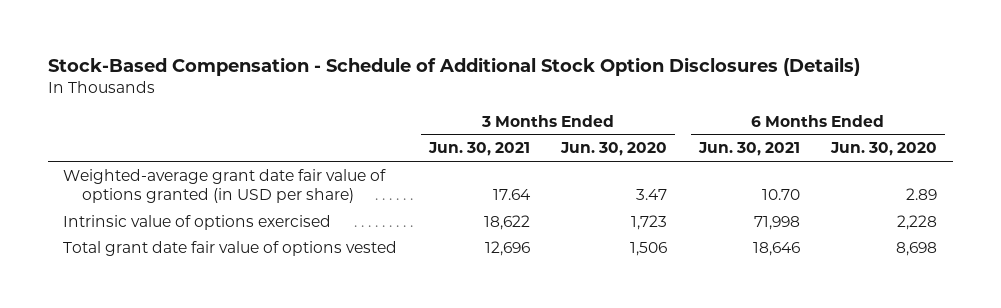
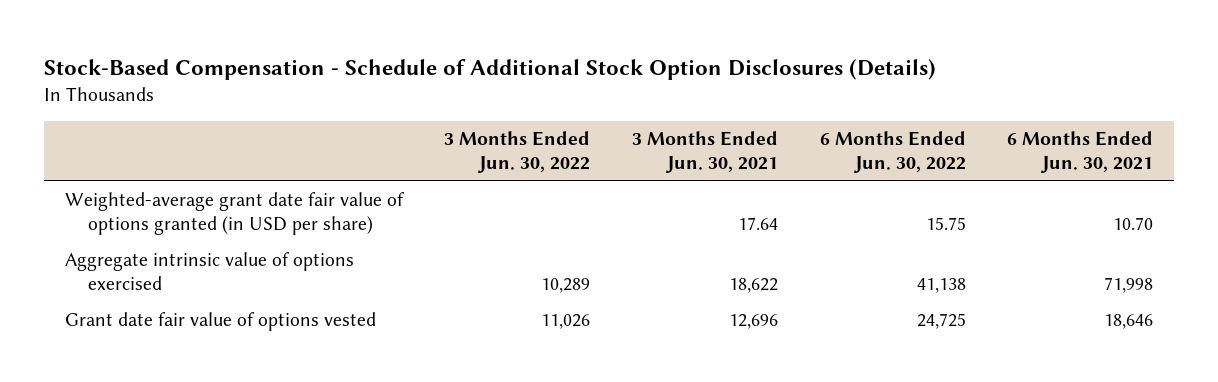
[560,142,668,157] Jun. 30, 2020 -> none
[830,142,938,157] Jun. 30, 2020 -> none
none -> [444,131,591,174] 3 Months Ended Jun. 30, 2022
none -> [819,131,966,174] 6 Months Ended Jun. 30, 2022
[63,214,332,230] Intrinsic value of options exercised -> [64,252,354,291] Aggregate intrinsic value of options exercised
[63,240,398,256] Total grant date fair value of options vested -> [64,312,376,332] Grant date fair value of options vested

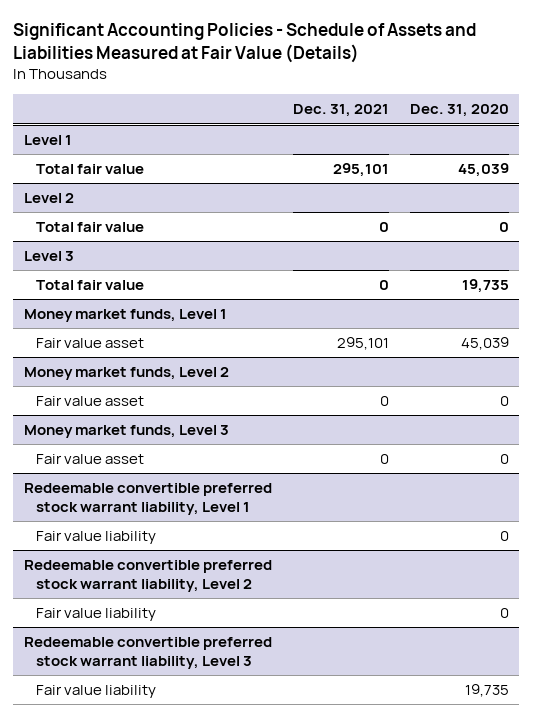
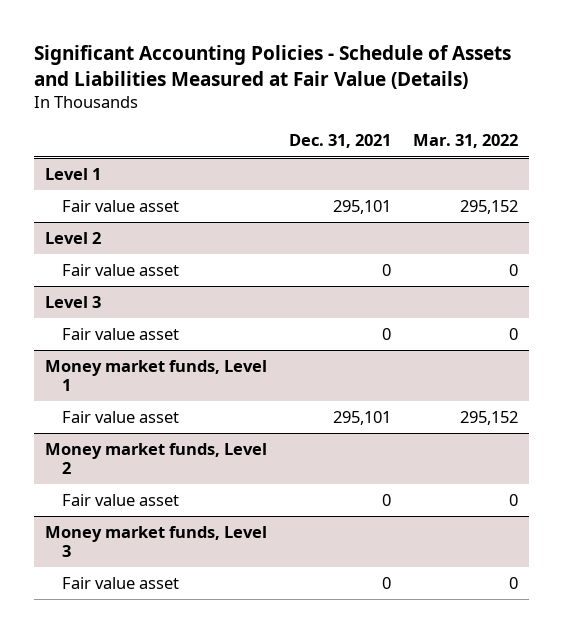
[409,104,509,118] Dec. 31, 2020 -> none
none -> [412,134,518,149] Mar. 31, 2022
[35,164,144,175] Total fair value -> [61,199,179,212] Fair value asset
[35,222,144,233] Total fair value -> [61,263,179,276] Fair value asset
[35,280,144,291] Total fair value -> [61,327,179,340] Fair value asset
[23,483,272,515] Redeemable convertible preferred stock warrant liability, Level 1 -> none
[35,531,156,545] Fair value liability -> none
[23,560,272,592] Redeemable convertible preferred stock warrant liability, Level 2 -> none
[35,608,156,622] Fair value liability -> none
[23,637,272,669] Redeemable convertible preferred stock warrant liability, Level 3 -> none
[35,685,156,699] Fair value liability -> none

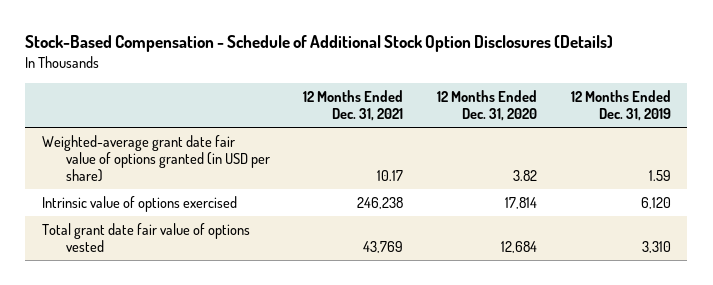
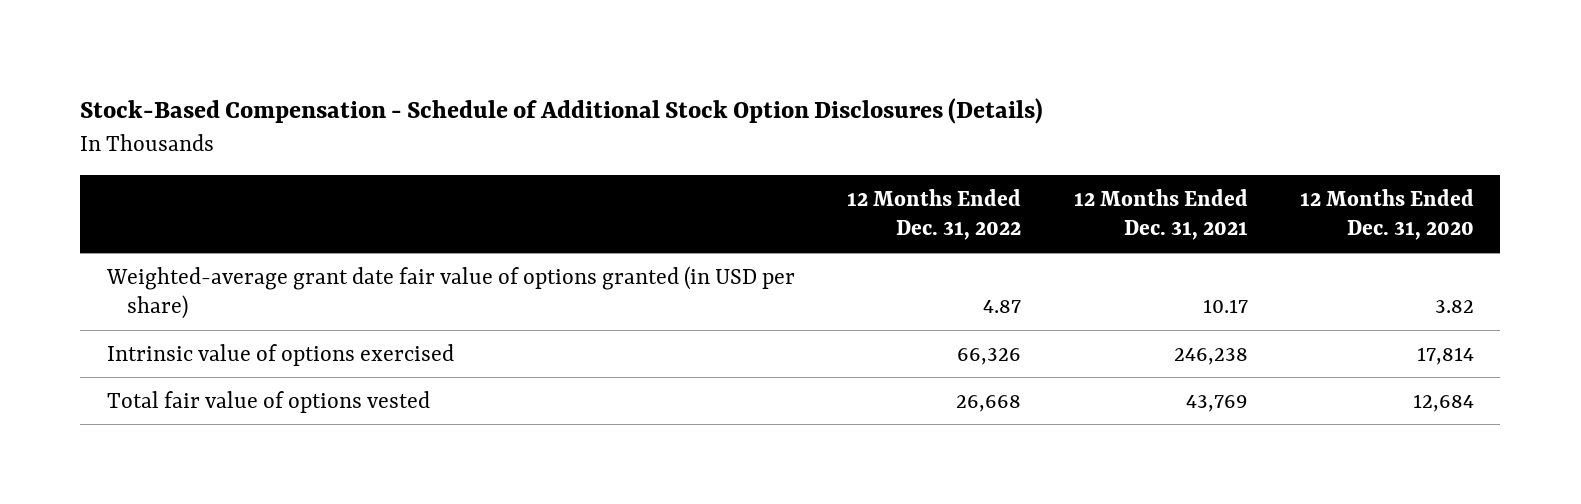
[570,89,671,121] 12 Months Ended Dec. 31, 2019 -> none
none -> [847,188,1022,241] 12 Months Ended Dec. 31, 2022
[42,222,251,252] Total grant date fair value of options vested -> [106,390,430,413] Total fair value of options vested

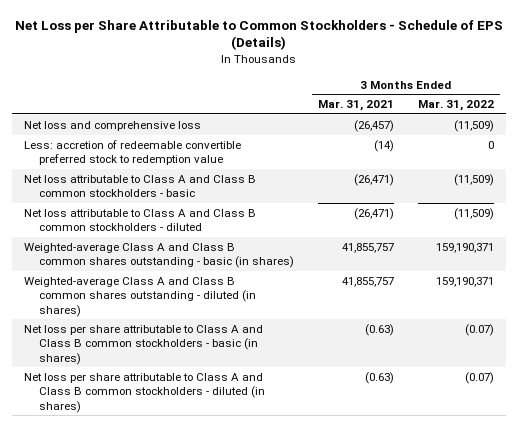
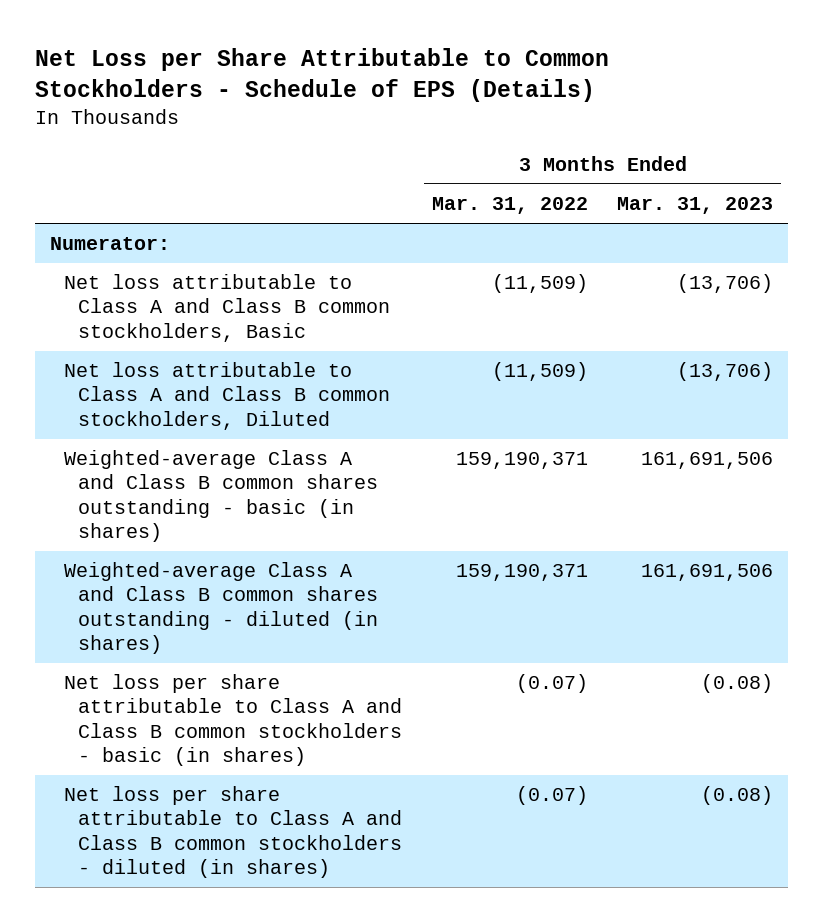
[317,100,394,112] Mar. 31, 2021 -> none
none -> [617,197,774,215] Mar. 31, 2023
[23,120,201,131] Net loss and comprehensive loss -> none
[23,139,241,166] Less: accretion of redeemable convertible preferred stock to redemption value -> none
none -> [49,237,170,251] Numerator:
[23,174,256,198] Net loss attributable to Class A and Class B common stockholders - basic -> [63,274,391,342] Net loss attributable to Class A and Class B common stockholders, Basic
[23,208,256,232] Net loss attributable to Class A and Class B common stockholders - diluted -> [63,362,391,430] Net loss attributable to Class A and Class B common stockholders, Diluted

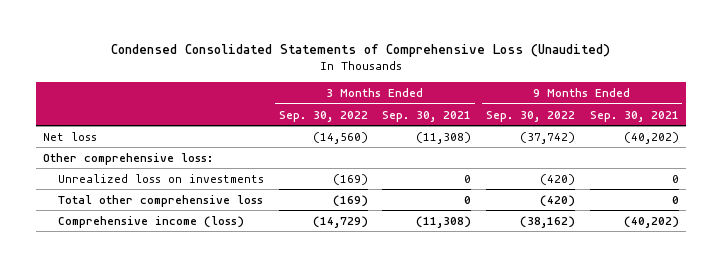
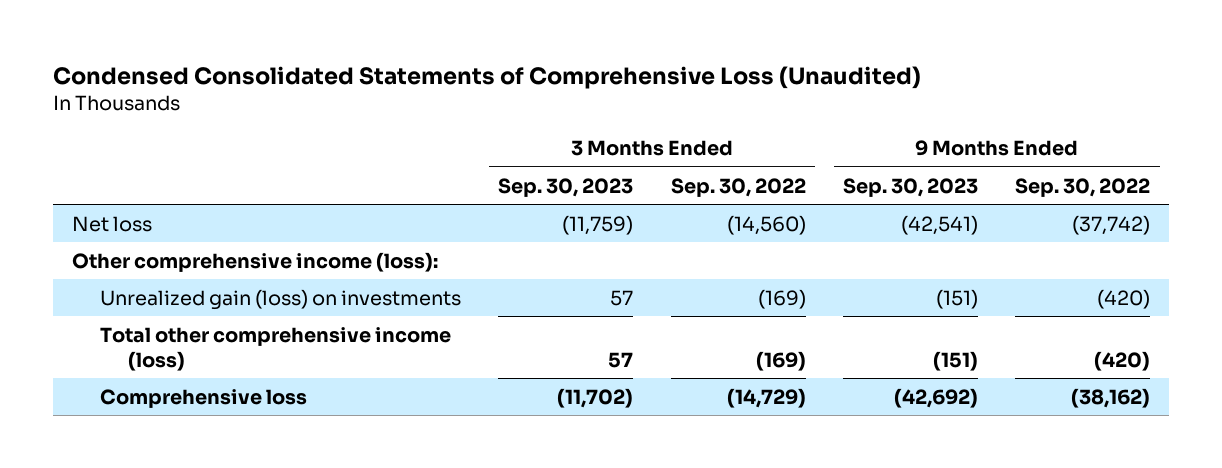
[382,110,472,122] Sep. 30, 2021 -> none
[589,110,679,122] Sep. 30, 2021 -> none
none -> [498,177,634,197] Sep. 30, 2023
none -> [842,177,978,197] Sep. 30, 2023
[43,152,214,165] Other comprehensive loss: -> [72,251,439,272] Other comprehensive income (loss):
[58,173,265,183] Unrealized loss on investments -> [99,288,461,310] Unrealized gain (loss) on investments
[58,194,264,207] Total other comprehensive loss -> [99,326,451,371] Total other comprehensive income (loss)
[58,215,245,228] Comprehensive income (loss) -> [99,388,307,408] Comprehensive loss

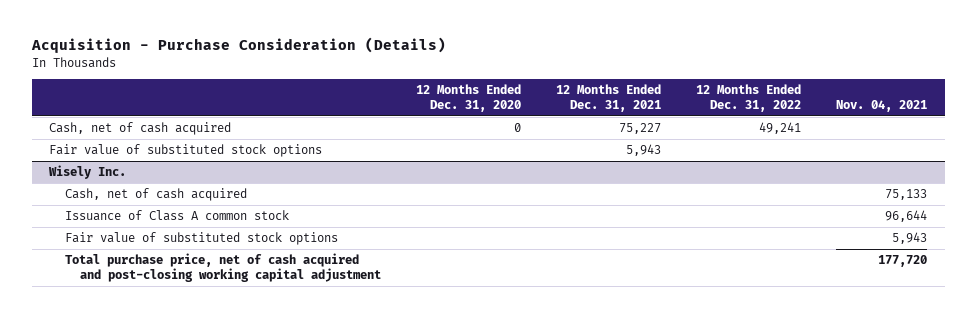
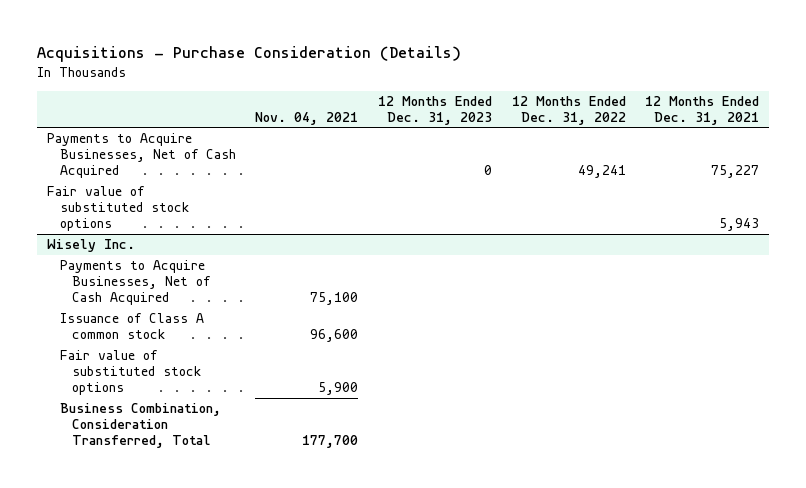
[30,37,446,54] Acquisition - Purchase Consideration (Details) -> [36,46,461,63] Acquisitions - Purchase Consideration (Details)
[416,84,522,113] 12 Months Ended Dec. 31, 2020 -> none
none -> [377,95,492,125] 12 Months Ended Dec. 31, 2023
[49,122,232,136] Cash, net of cash acquired -> [46,133,236,178] Payments to Acquire Businesses, Net of Cash Acquired
[64,253,382,283] Total purchase price, net of cash acquired and post-closing working capital adjustment -> none
[64,188,247,202] Cash, net of cash acquired -> [59,260,212,305] Payments to Acquire Businesses, Net of Cash Acquired
[885,189,928,201] 75,133 -> [310,291,359,305] 75,100
[885,210,928,223] 96,644 -> [310,329,359,343] 96,600
[892,232,928,245] 5,943 -> [318,381,359,395] 5,900
none -> [59,403,221,448] Business Combination, Consideration Transferred, Total

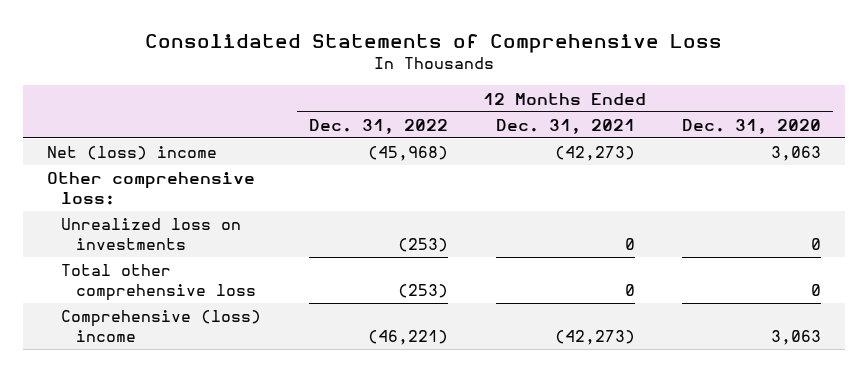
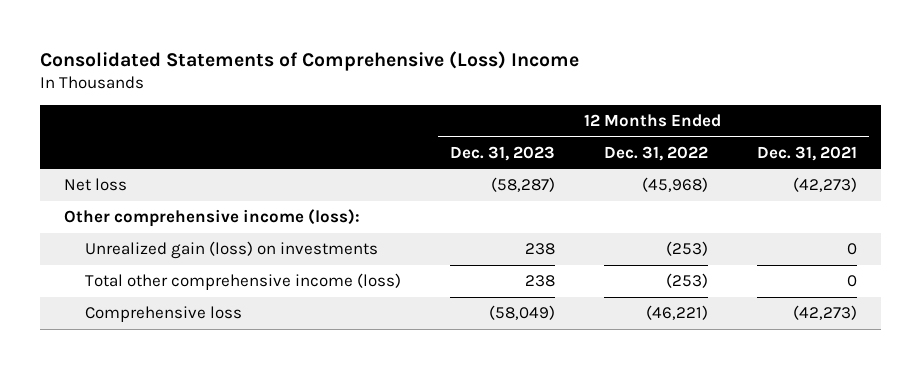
[145,33,723,53] Consolidated Statements of Comprehensive Loss -> [39,50,579,71] Consolidated Statements of Comprehensive (Loss) Income
[682,118,822,134] Dec. 31, 2020 -> none
none -> [450,145,556,161] Dec. 31, 2023
[46,146,217,161] Net (loss) income -> [64,178,128,192] Net loss
[46,172,255,205] Other comprehensive loss: -> [64,209,361,228] Other comprehensive income (loss):
[61,218,242,250] Unrealized loss on investments -> [85,241,379,260] Unrealized gain (loss) on investments
[61,264,257,301] Total other comprehensive loss -> [85,273,402,291] Total other comprehensive income (loss)
[61,310,262,342] Comprehensive (loss) income -> [85,306,243,323] Comprehensive loss

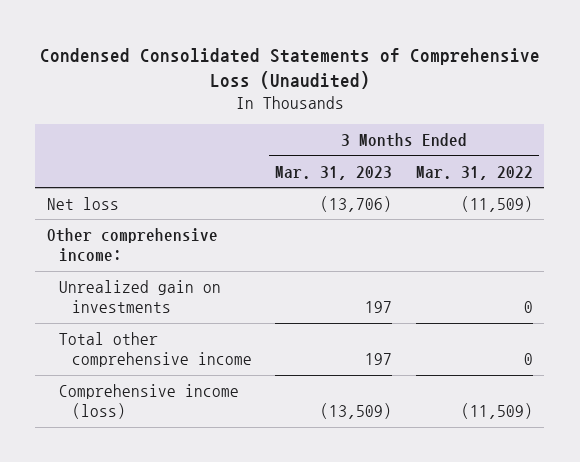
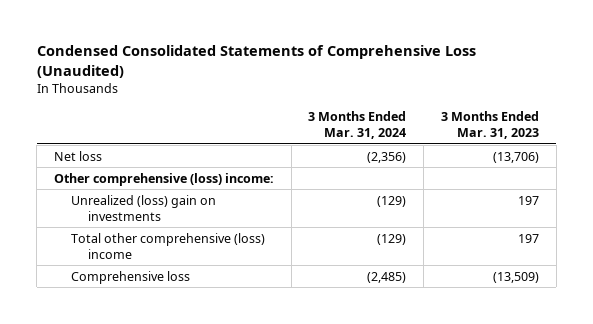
[415,165,533,180] Mar. 31, 2022 -> none
none -> [308,110,407,140] 3 Months Ended Mar. 31, 2024
[46,227,218,263] Other comprehensive income: -> [53,172,274,186] Other comprehensive (loss) income:
[59,279,222,314] Unrealized gain on investments -> [70,194,216,221] Unrealized (loss) gain on investments
[59,331,252,368] Total other comprehensive income -> [70,232,265,259] Total other comprehensive (loss) income
[59,383,240,420] Comprehensive income (loss) -> [70,270,190,284] Comprehensive loss

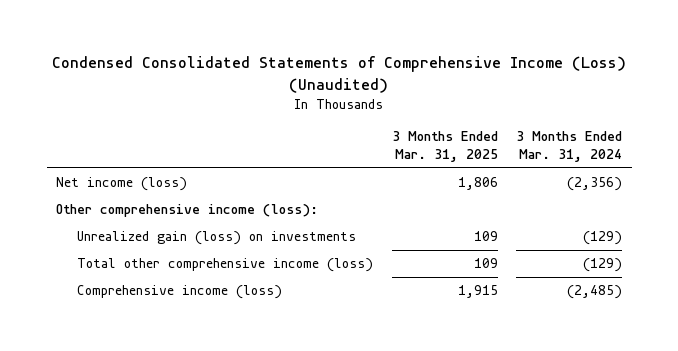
[36,45,476,78] Condensed Consolidated Statements of Comprehensive Loss (Unaudited) -> [52,56,627,94] Condensed Consolidated Statements of Comprehensive Income (Loss) (Unaudited)
[440,110,539,140] 3 Months Ended Mar. 31, 2023 -> none
none -> [391,131,498,162] 3 Months Ended Mar. 31, 2025
[53,150,102,161] Net loss -> [55,177,187,192] Net income (loss)
[53,172,274,186] Other comprehensive (loss) income: -> [55,204,318,218] Other comprehensive income (loss):
[70,194,216,221] Unrealized (loss) gain on investments -> [76,231,356,246] Unrealized gain (loss) on investments
[70,232,265,259] Total other comprehensive (loss) income -> [76,258,373,273] Total other comprehensive income (loss)
[70,270,190,284] Comprehensive loss -> [76,285,282,300] Comprehensive income (loss)

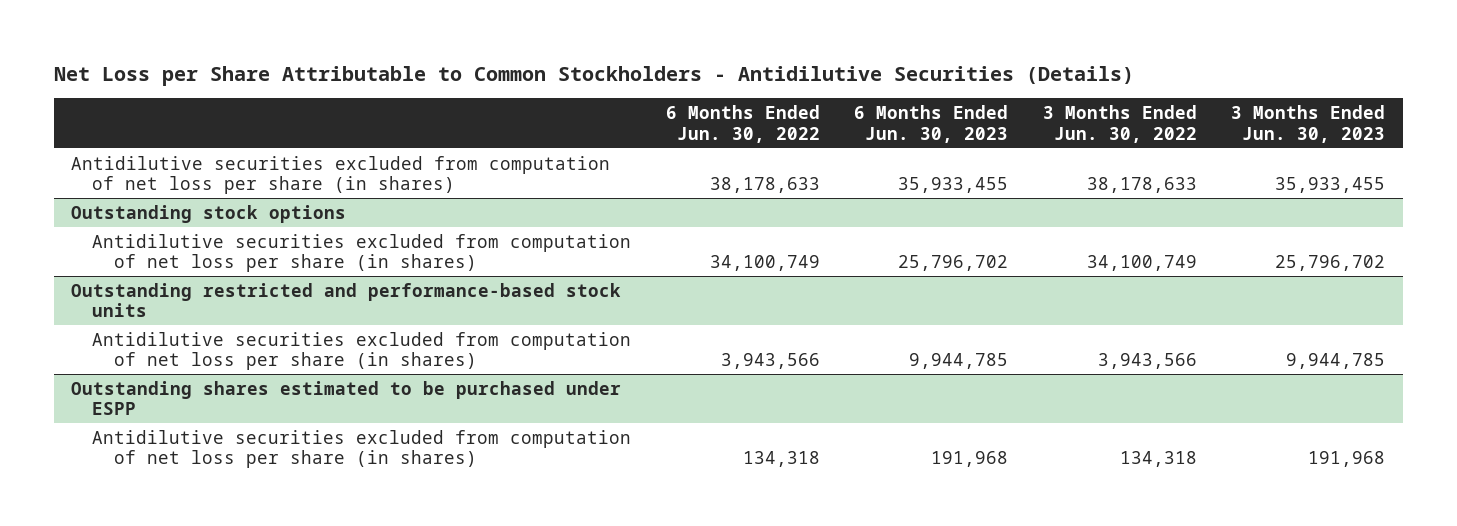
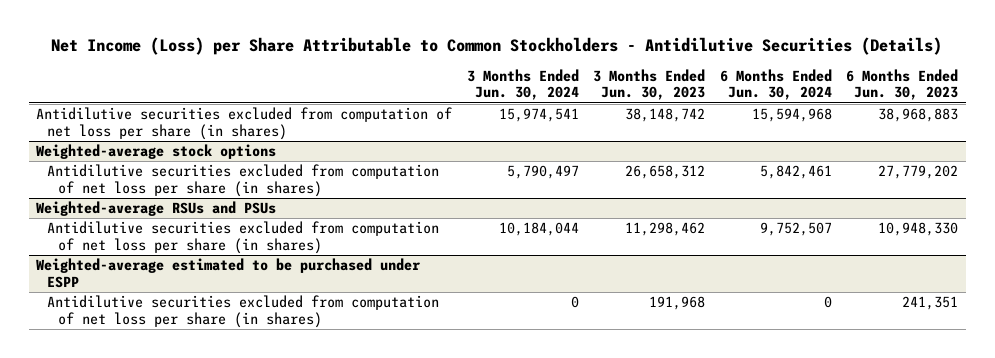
[54,66,1135,87] Net Loss per Share Attributable to Common Stockholders - Antidilutive Securities (Details) -> [51,37,943,56] Net Income (Loss) per Share Attributable to Common Stockholders - Antidilutive Securities (Details)
[665,105,820,143] 6 Months Ended Jun. 30, 2022 -> none
[1042,105,1197,143] 3 Months Ended Jun. 30, 2022 -> none
none -> [466,68,579,101] 3 Months Ended Jun. 30, 2024
none -> [719,68,832,101] 6 Months Ended Jun. 30, 2024
[898,177,1009,194] 35,933,455 -> [878,108,959,123] 38,968,883
[1275,177,1386,194] 35,933,455 -> [625,108,706,123] 38,148,742
[71,204,347,223] Outstanding stock options -> [36,144,277,160] Weighted-average stock options
[898,255,1009,272] 25,796,702 -> [878,165,959,180] 27,779,202
[1275,255,1386,272] 25,796,702 -> [625,165,706,180] 26,658,312
[71,282,622,318] Outstanding restricted and performance-based stock units -> [36,201,277,217] Weighted-average RSUs and PSUs
[909,353,1009,370] 9,944,785 -> [878,222,959,237] 10,948,330
[1286,353,1386,370] 9,944,785 -> [625,222,706,237] 11,298,462
[71,380,622,416] Outstanding shares estimated to be purchased under ESPP -> [36,258,422,288] Weighted-average estimated to be purchased under ESPP
[931,451,1009,468] 191,968 -> [902,296,959,311] 241,351

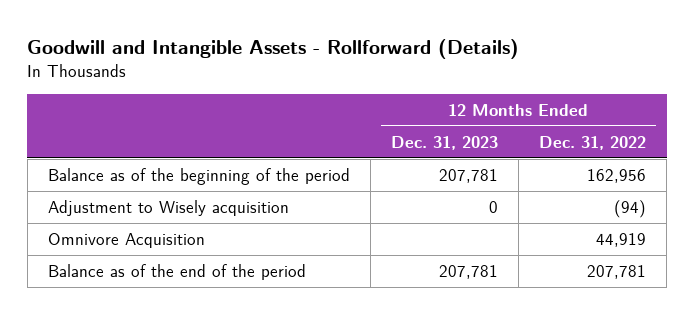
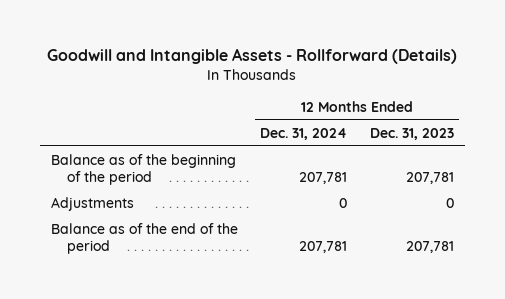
[538,135,646,150] Dec. 31, 2022 -> none
none -> [260,127,348,140] Dec. 31, 2024
[47,232,205,248] Omnivore Acquisition -> none
[47,199,289,216] Adjustment to Wisely acquisition -> [50,196,134,211] Adjustments

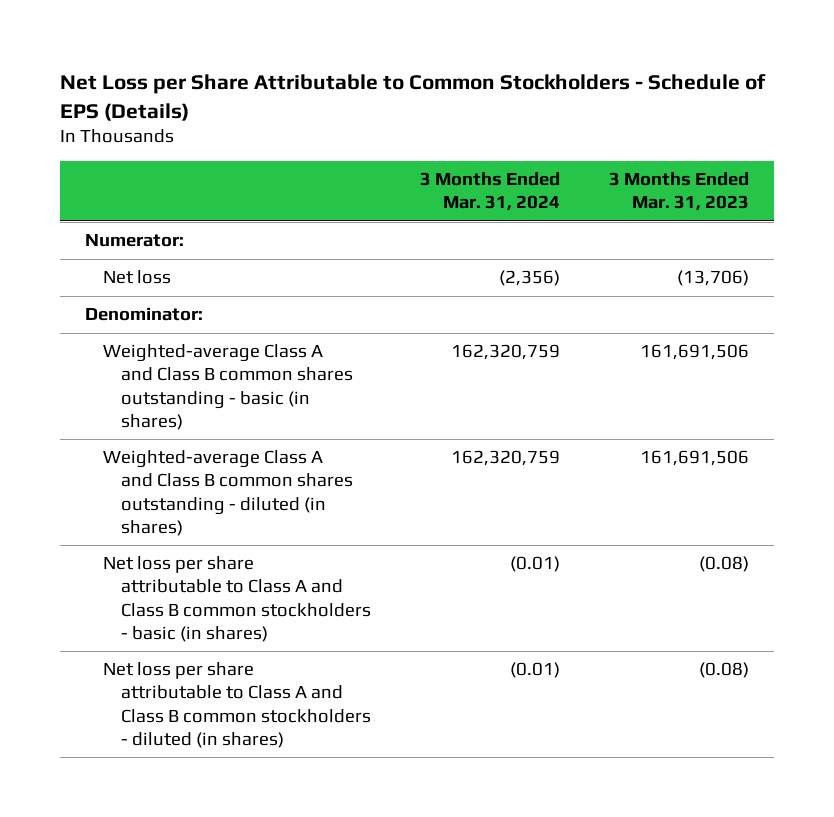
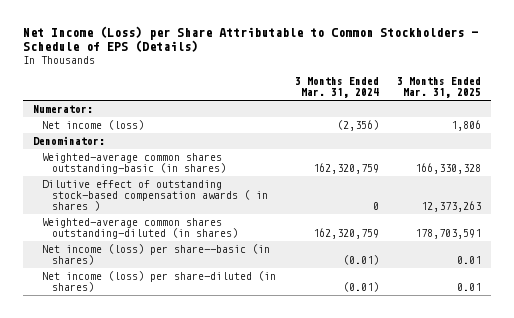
[60,73,767,121] Net Loss per Share Attributable to Common Stockholders - Schedule of EPS (Details) -> [23,26,479,53] Net Income (Loss) per Share Attributable to Common Stockholders - Schedule of EPS (Details)
[609,172,750,212] 3 Months Ended Mar. 31, 2023 -> none
none -> [397,76,482,98] 3 Months Ended Mar. 31, 2025
[102,270,171,285] Net loss -> [42,120,145,131] Net income (loss)
[102,344,354,430] Weighted-average Class A and Class B common shares outstanding - basic (in shares) -> [42,153,226,175] Weighted-average common shares outstanding-basic (in shares)
none -> [42,180,268,212] Dilutive effect of outstanding stock-based compensation awards ( in shares )
[102,450,354,536] Weighted-average Class A and Class B common shares outstanding - diluted (in shares) -> [42,218,238,240] Weighted-average common shares outstanding-diluted (in shares)
[102,556,372,642] Net loss per share attributable to Class A and Class B common stockholders - basic (in shares) -> [42,244,271,266] Net income (loss) per share--basic (in shares)
[102,662,372,748] Net loss per share attributable to Class A and Class B common stockholders - diluted (in shares) -> [42,271,277,293] Net income (loss) per share-diluted (in shares)

